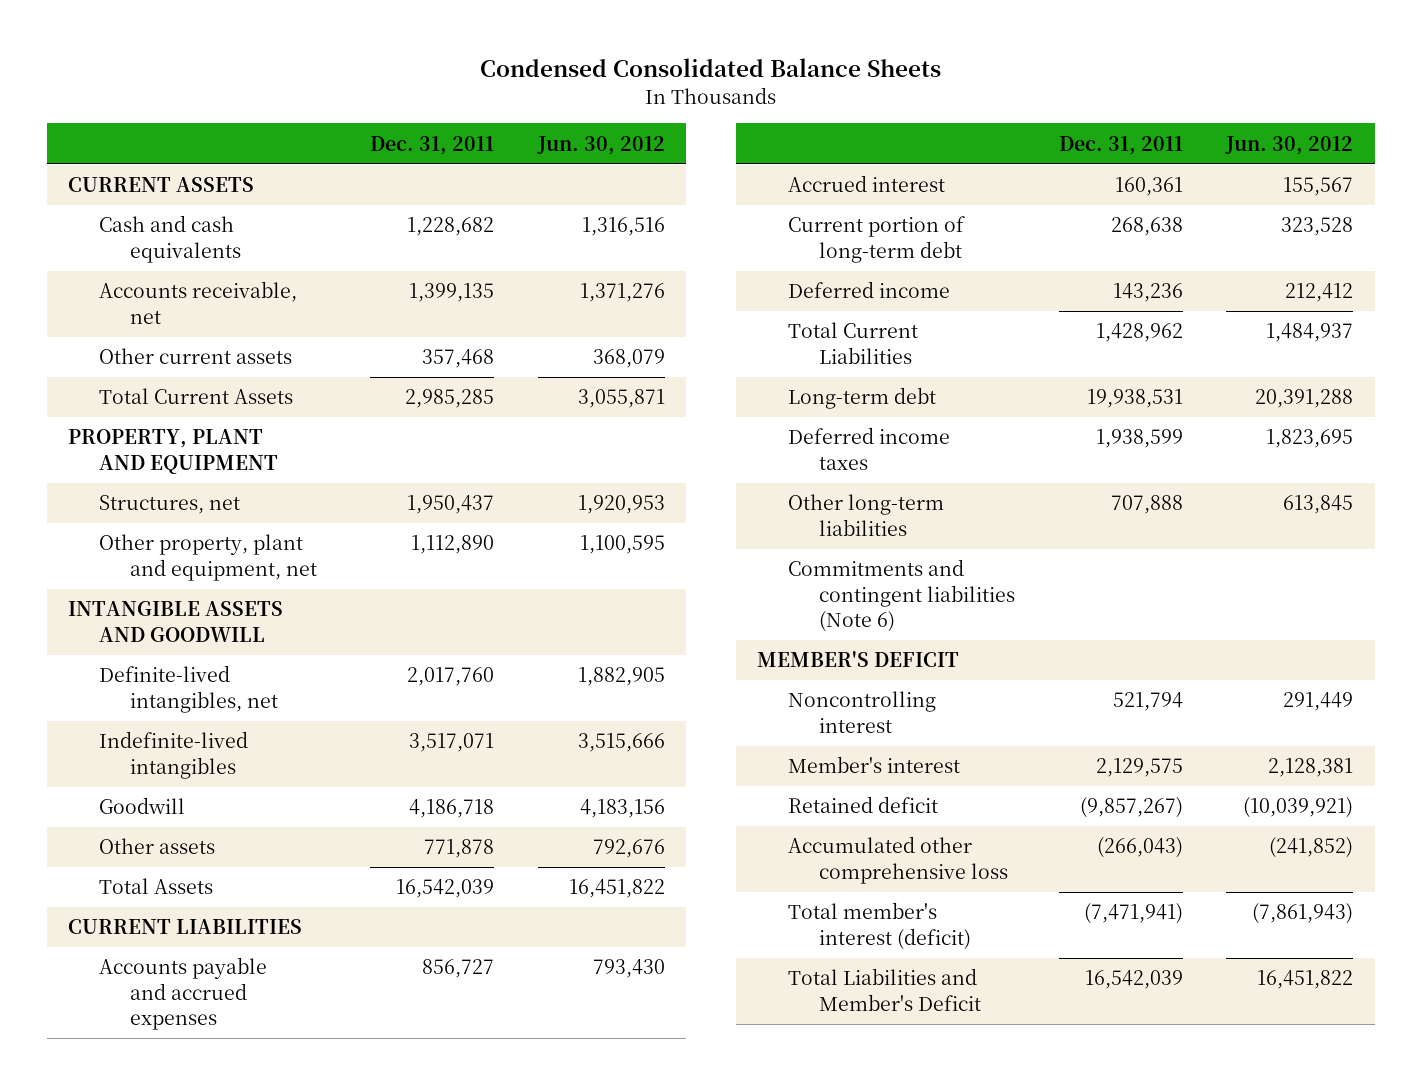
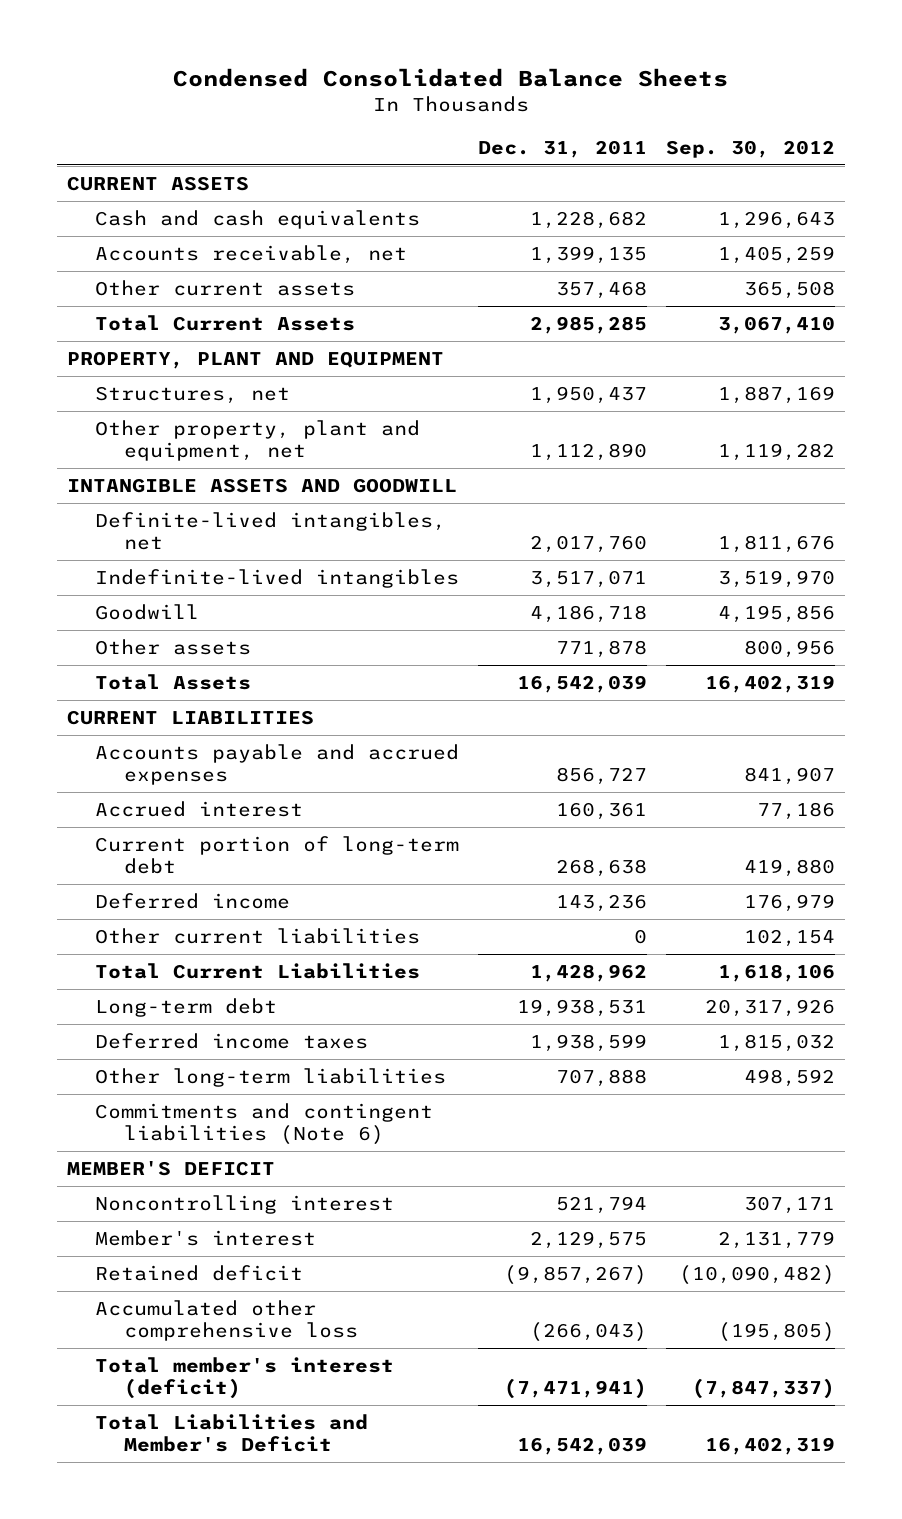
[536,135,665,155] Jun. 30, 2012 -> none
none -> [666,139,836,158] Sep. 30, 2012
none -> [95,928,421,945] Other current liabilities

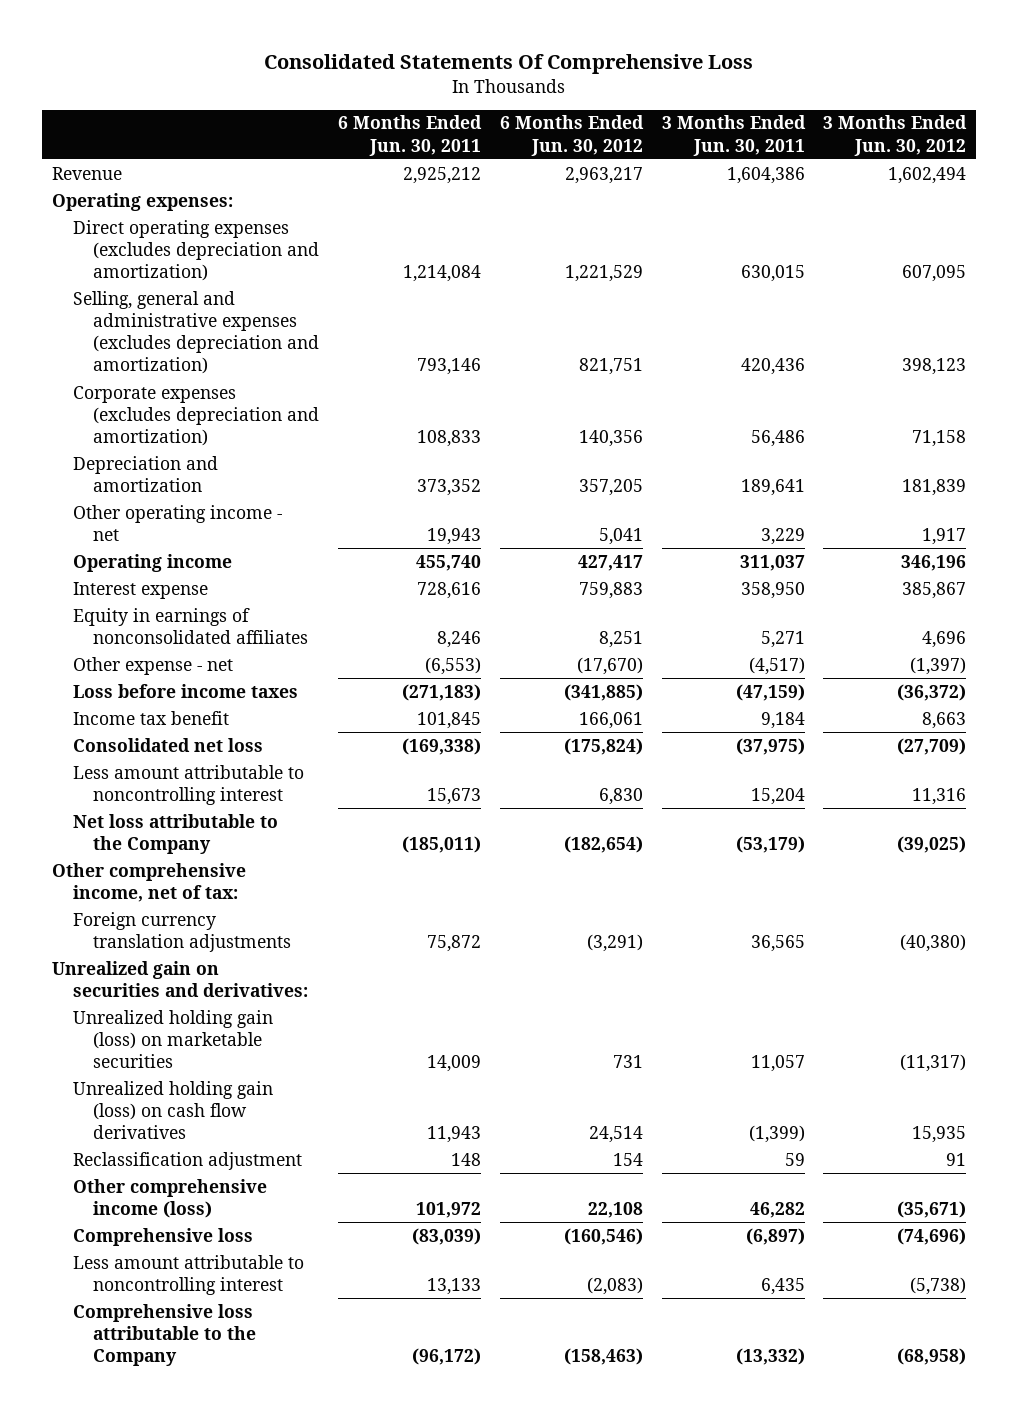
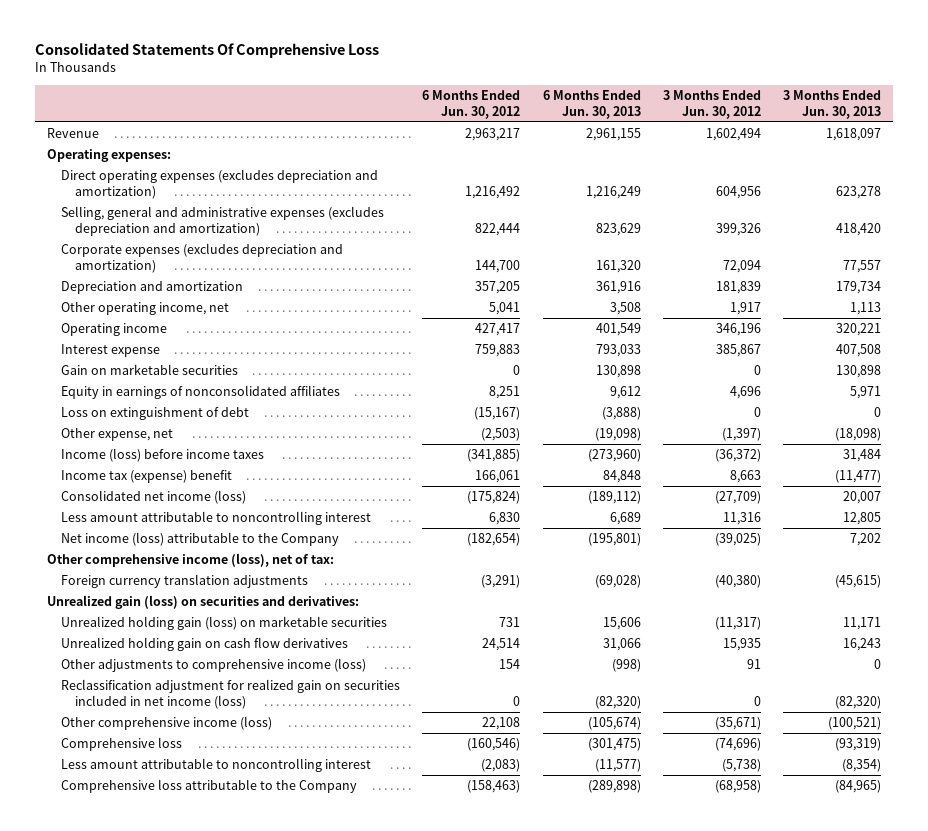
[338,115,483,156] 6 Months Ended Jun. 30, 2011 -> none
[661,115,806,156] 3 Months Ended Jun. 30, 2011 -> none
none -> [542,89,641,119] 6 Months Ended Jun. 30, 2013
none -> [783,89,882,119] 3 Months Ended Jun. 30, 2013
[564,265,643,283] 1,221,529 -> [465,186,521,200] 1,216,492
[902,265,967,283] 607,095 -> [716,186,762,200] 604,956
[578,358,643,376] 821,751 -> [475,223,521,237] 822,444
[902,358,967,376] 398,123 -> [716,223,762,237] 399,326
[578,430,643,448] 140,356 -> [475,260,521,274] 144,700
[912,430,967,448] 71,158 -> [723,260,762,274] 72,094
[72,504,282,541] Other operating income - net -> [60,301,229,315] Other operating income, net
none -> [60,363,238,375] Gain on marketable securities
none -> [60,406,249,420] Loss on extinguishment of debt
[72,656,233,675] Other expense - net -> [60,427,173,441] Other expense, net
[576,656,643,675] (17,670) -> [481,427,521,441] (2,503)
[72,683,298,698] Loss before income taxes -> [60,447,264,462] Income (loss) before income taxes
[72,710,229,725] Income tax benefit -> [60,469,232,483] Income tax (expense) benefit
[72,737,263,752] Consolidated net loss -> [60,489,246,504] Consolidated net income (loss)
[72,813,278,854] Net loss attributable to the Company -> [60,531,339,546] Net income (loss) attributable to the Company
[51,862,246,902] Other comprehensive income, net of tax: -> [46,552,334,567] Other comprehensive income (loss), net of tax:
[51,960,308,997] Unrealized gain on securities and derivatives: -> [46,594,359,609] Unrealized gain (loss) on securities and derivatives:
[72,1080,273,1140] Unrealized holding gain (loss) on cash flow derivatives -> [60,636,348,651] Unrealized holding gain on cash flow derivatives
[72,1151,302,1170] Reclassification adjustment -> [60,657,366,672] Other adjustments to comprehensive income (loss)
none -> [60,678,400,710] Reclassification adjustment for realized gain on securities included in net income (loss)

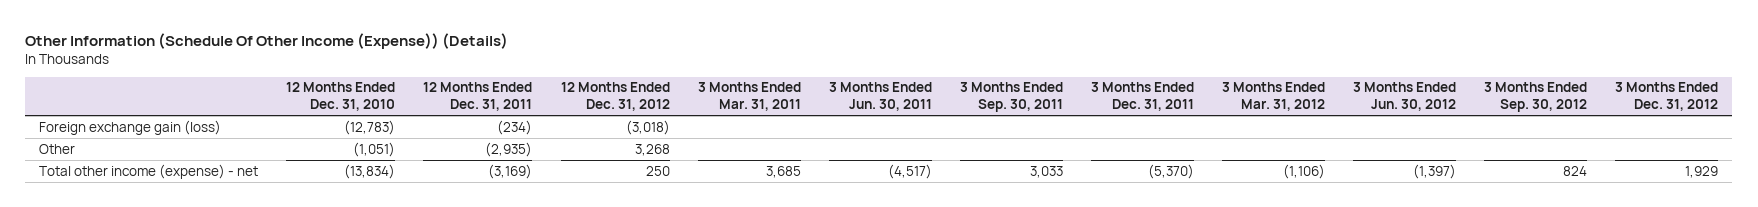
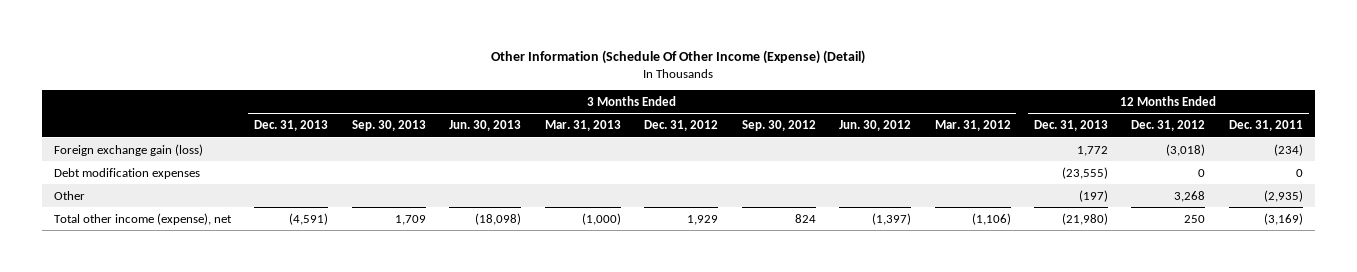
[25,32,509,49] Other Information (Schedule Of Other Income (Expense)) (Details) -> [491,50,866,65] Other Information (Schedule Of Other Income (Expense) (Detail)
[286,82,396,112] 12 Months Ended Dec. 31, 2010 -> none
[697,82,801,112] 3 Months Ended Mar. 31, 2011 -> none
[828,82,932,112] 3 Months Ended Jun. 30, 2011 -> none
[959,82,1063,113] 3 Months Ended Sep. 30, 2011 -> none
[1090,82,1194,112] 3 Months Ended Dec. 31, 2011 -> none
none -> [254,120,329,132] Dec. 31, 2013
none -> [351,120,426,132] Sep. 30, 2013
none -> [449,120,522,132] Jun. 30, 2013
none -> [544,120,621,132] Mar. 31, 2013
none -> [1033,120,1108,132] Dec. 31, 2013
none -> [53,167,200,179] Debt modification expenses
[39,163,259,179] Total other income (expense) - net -> [53,212,232,225] Total other income (expense), net

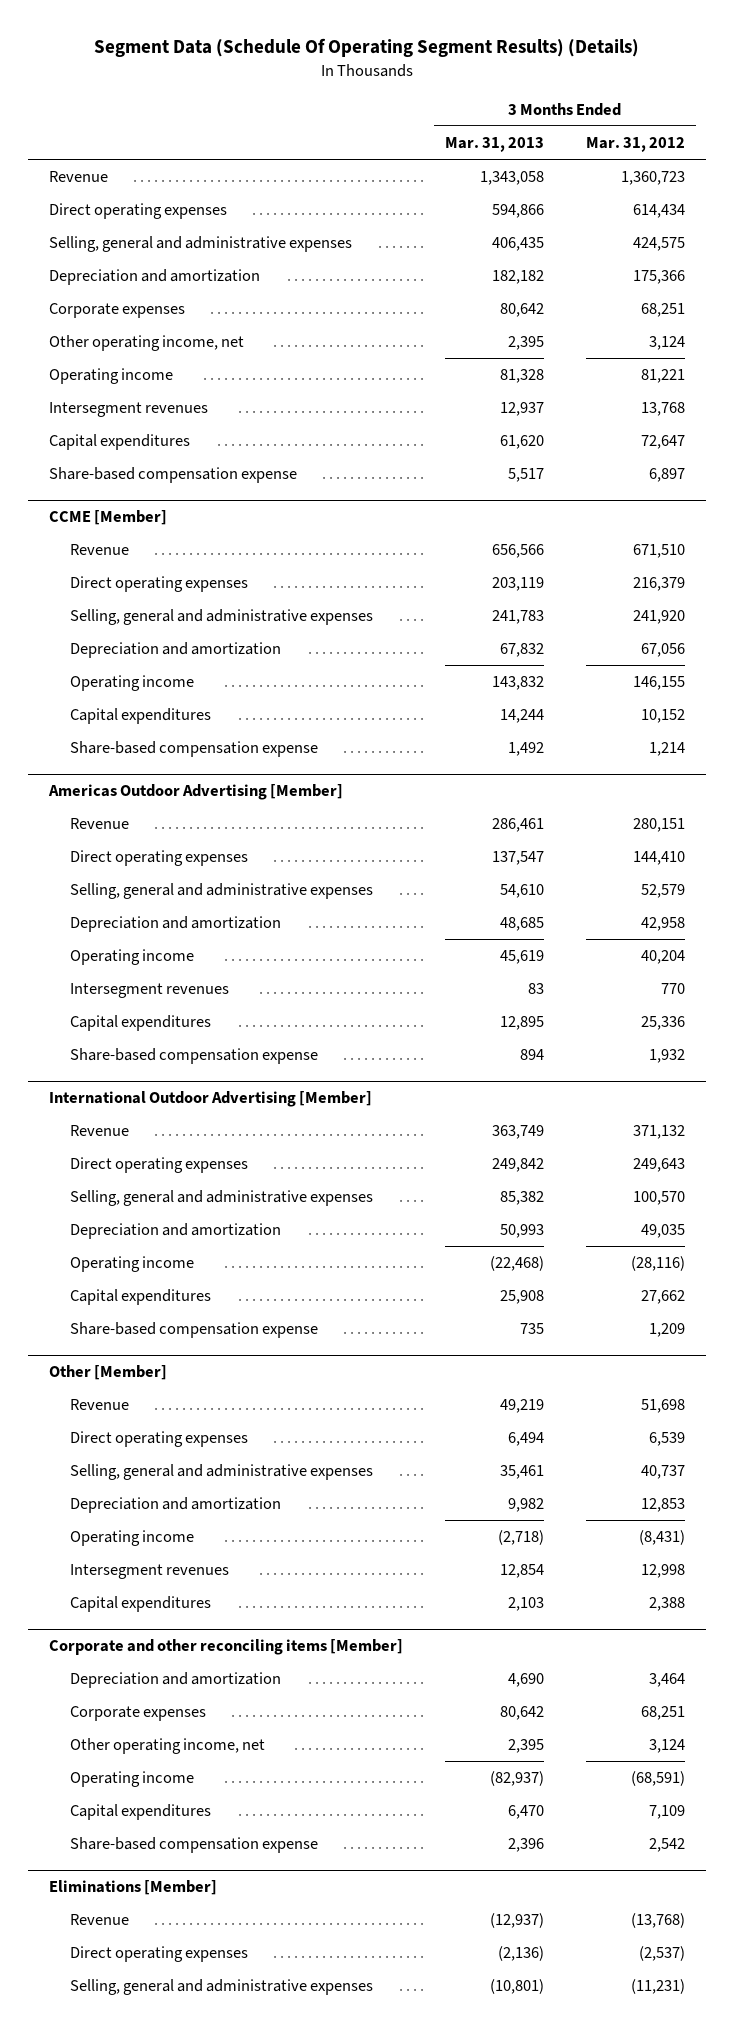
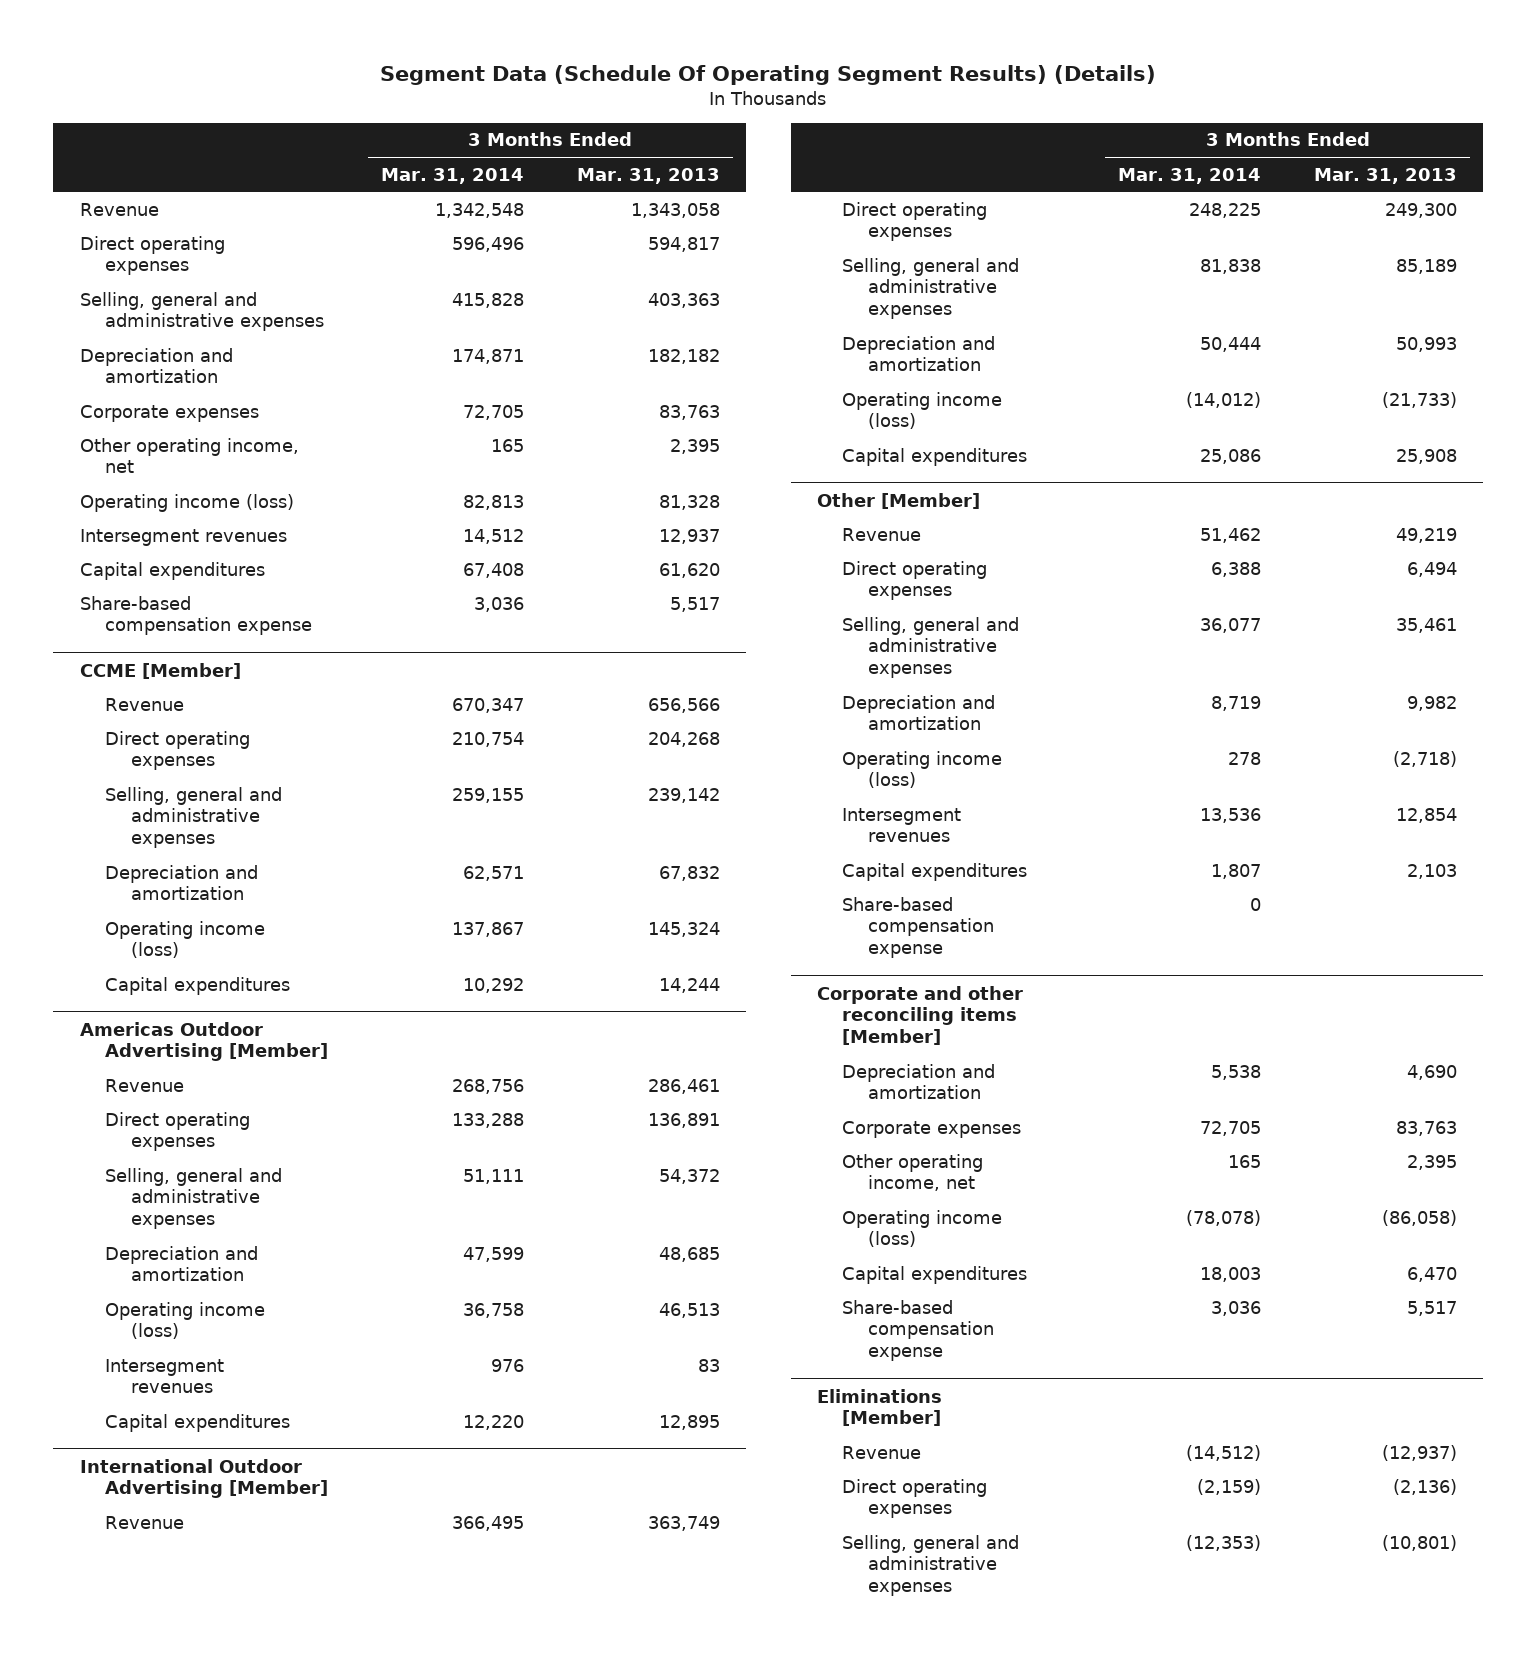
[586,137,686,153] Mar. 31, 2012 -> none
none -> [380,167,524,184] Mar. 31, 2014
[491,204,544,219] 594,866 -> [647,236,720,252] 594,817
[491,237,544,252] 406,435 -> [647,292,720,308] 403,363
[499,303,544,318] 80,642 -> [658,404,720,420] 83,763
[48,368,173,385] Operating income -> [79,493,294,512] Operating income (loss)
[491,577,544,592] 203,119 -> [647,731,720,747] 204,268
[491,610,544,625] 241,783 -> [647,787,720,803] 239,142
[70,675,195,692] Operating income -> [105,920,266,959] Operating income (loss)
[491,676,544,691] 143,832 -> [647,921,720,937] 145,324
[70,741,319,758] Share-based compensation expense -> none
[491,851,544,866] 137,547 -> [647,1112,720,1128] 136,891
[499,884,544,899] 54,610 -> [658,1168,720,1184] 54,372
[70,949,195,966] Operating income -> [105,1301,266,1340] Operating income (loss)
[499,950,544,965] 45,619 -> [658,1302,720,1318] 46,513
[70,1048,319,1065] Share-based compensation expense -> none
[491,1158,544,1173] 249,842 -> [1384,202,1457,218] 249,300
[499,1191,544,1206] 85,382 -> [1395,258,1457,274] 85,189
[70,1256,195,1273] Operating income -> [842,391,1003,430] Operating income (loss)
[489,1256,544,1272] (22,468) -> [1381,391,1457,408] (21,733)
[70,1322,319,1339] Share-based compensation expense -> none
[70,1530,195,1547] Operating income -> [842,750,1003,789] Operating income (loss)
none -> [842,896,994,959] Share-based compensation expense
[499,1706,544,1721] 80,642 -> [1395,1120,1457,1136] 83,763
[70,1771,195,1788] Operating income -> [842,1209,1003,1248] Operating income (loss)
[489,1771,544,1787] (82,937) -> [1381,1209,1457,1226] (86,058)
[507,1838,544,1853] 2,396 -> [1406,1300,1457,1316] 5,517

